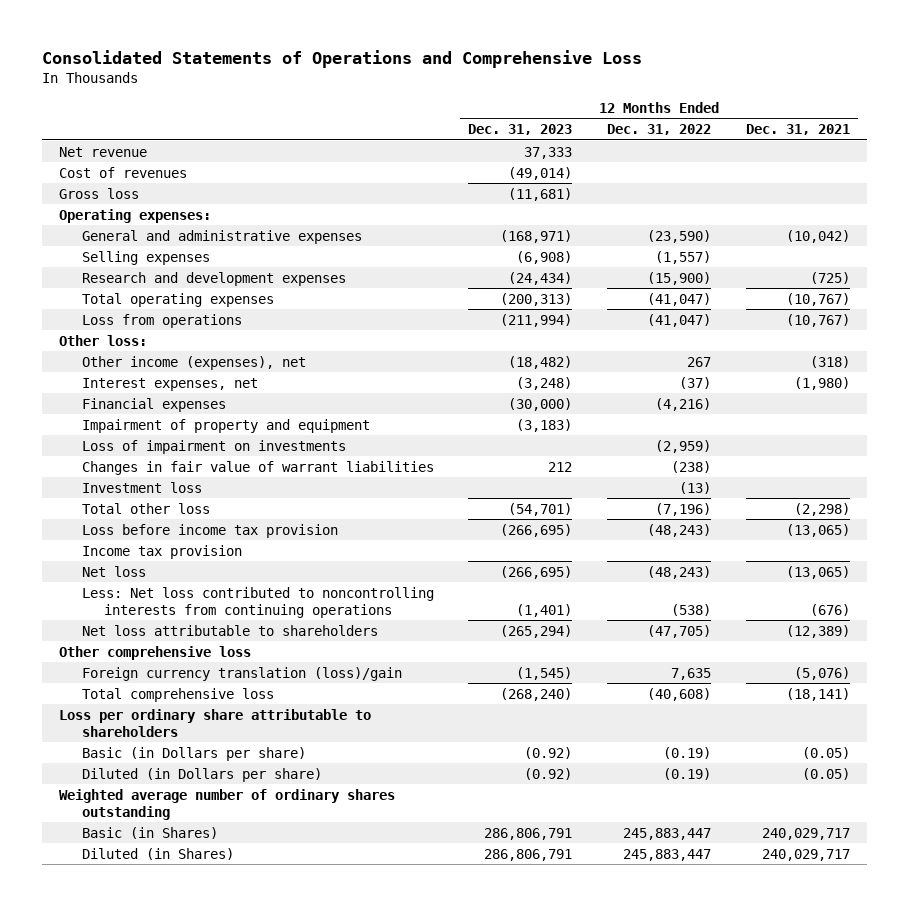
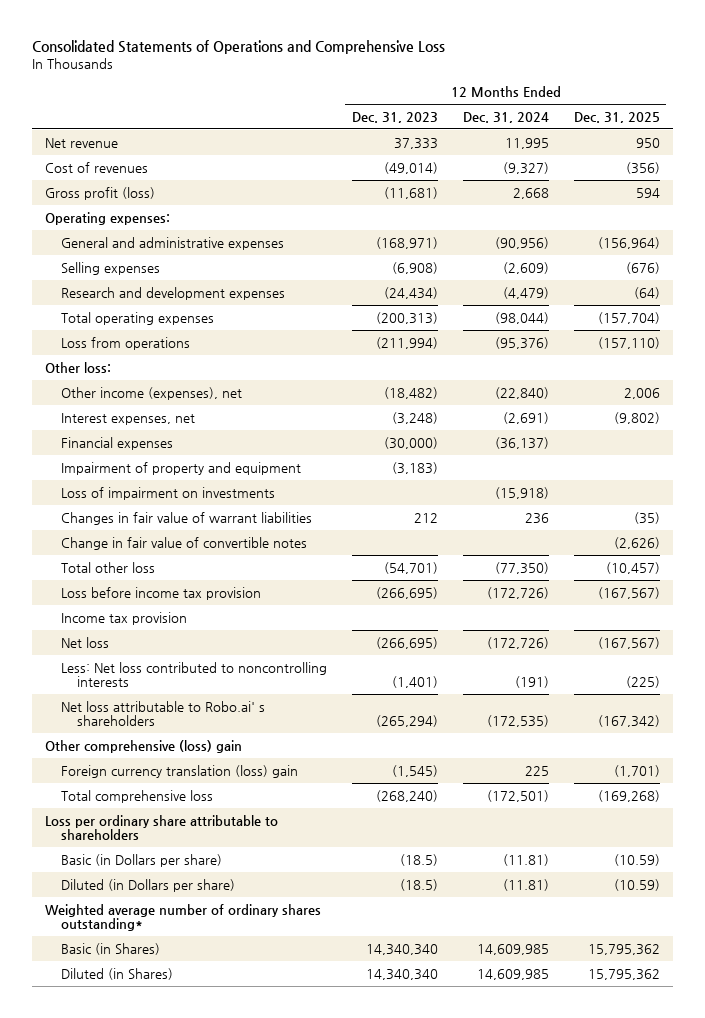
[607,124,712,136] Dec. 31, 2022 -> none
[745,124,850,136] Dec. 31, 2021 -> none
none -> [462,112,549,124] Dec. 31, 2024
none -> [574,112,661,124] Dec. 31, 2025
[59,187,140,199] Gross loss -> [44,186,155,200] Gross profit (loss)
[81,481,202,493] Investment loss -> none
none -> [60,536,307,550] Change in fair value of convertible notes
[81,586,434,619] Less: Net loss contributed to noncontrolling interests from continuing operations -> [60,661,327,688] Less: Net loss contributed to noncontrolling interests
[81,624,378,636] Net loss attributable to shareholders -> [60,700,265,727] Net loss attributable to Robo.ai' s shareholders
[59,645,252,660] Other comprehensive loss -> [44,739,242,753] Other comprehensive (loss) gain
[81,666,402,681] Foreign currency translation (loss)/gain -> [60,764,298,778] Foreign currency translation (loss) gain
[524,746,573,759] (0.92) -> [399,853,438,866] (18.5)
[524,767,573,780] (0.92) -> [399,878,438,891] (18.5)
[59,788,396,821] Weighted average number of ordinary shares outstanding -> [44,903,321,932] Weighted average number of ordinary shares outstanding*
[484,827,573,840] 286,806,791 -> [365,943,438,955] 14,340,340
[484,848,573,861] 286,806,791 -> [365,968,438,980] 14,340,340

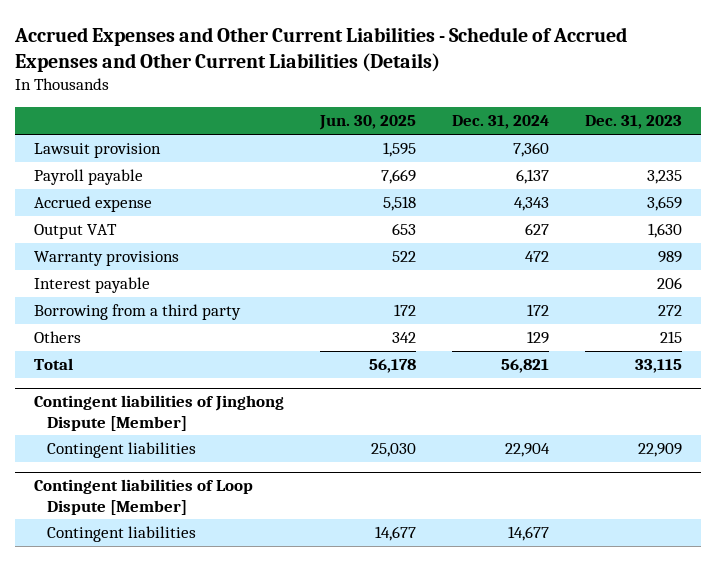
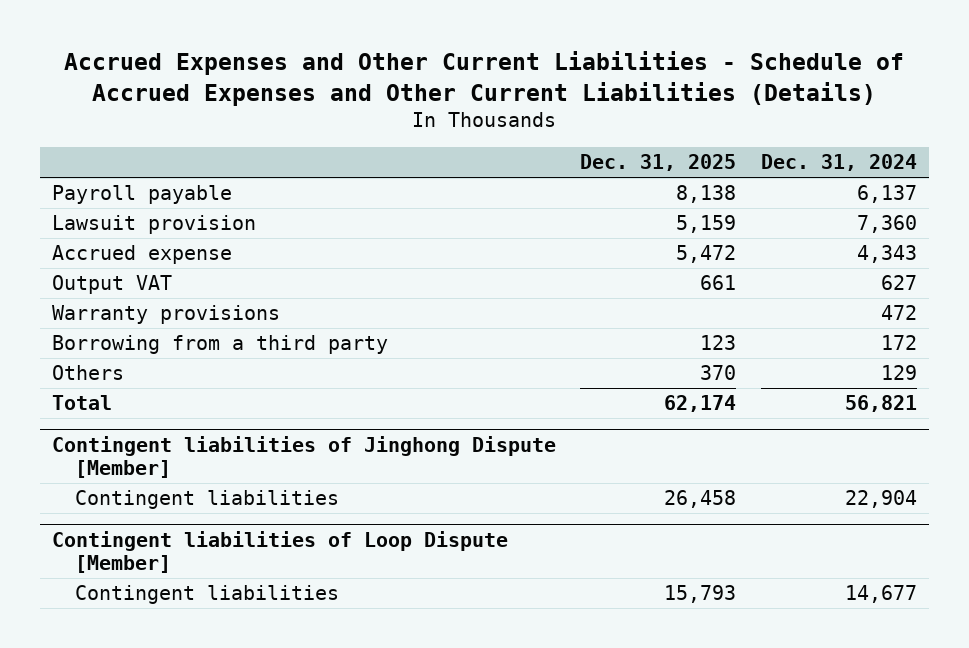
[318,115,416,131] Jun. 30, 2025 -> none
[585,115,683,130] Dec. 31, 2023 -> none
none -> [580,154,737,172] Dec. 31, 2025
[33,143,161,159] Lawsuit provision -> [52,215,257,235] Lawsuit provision
[33,277,150,294] Interest payable -> none

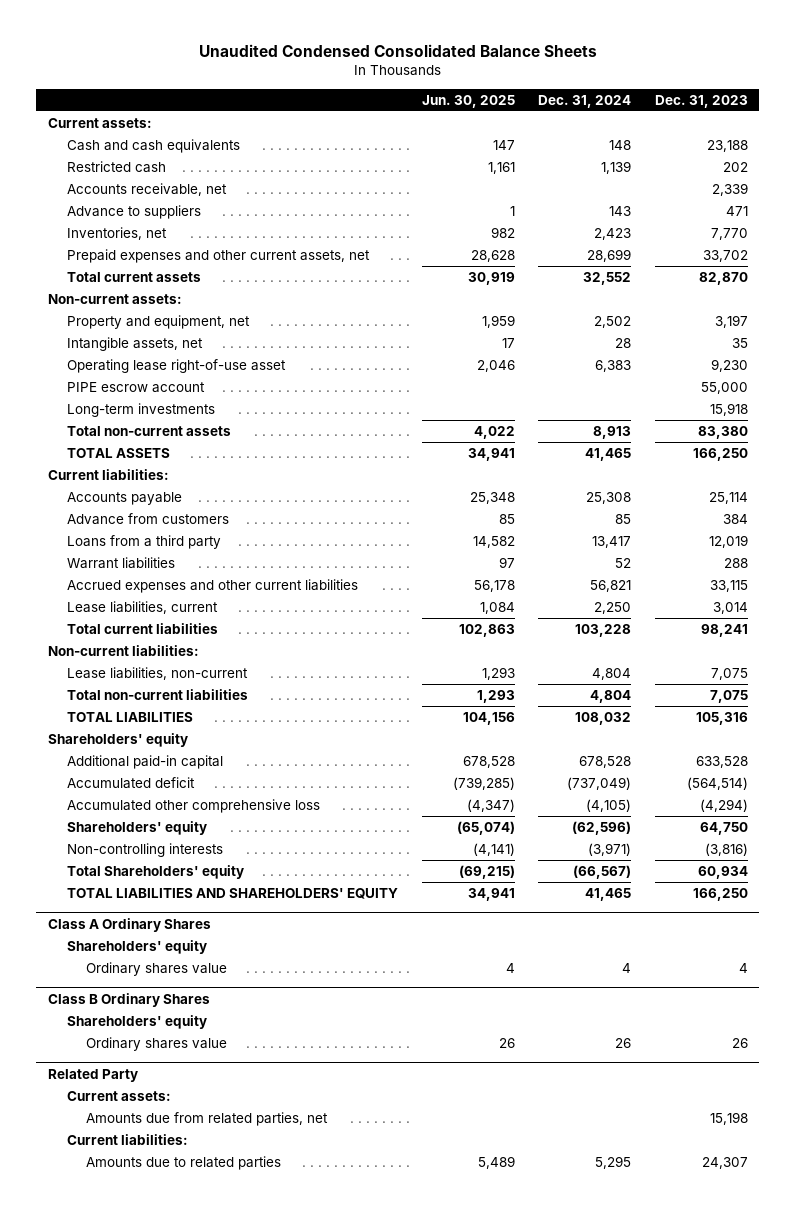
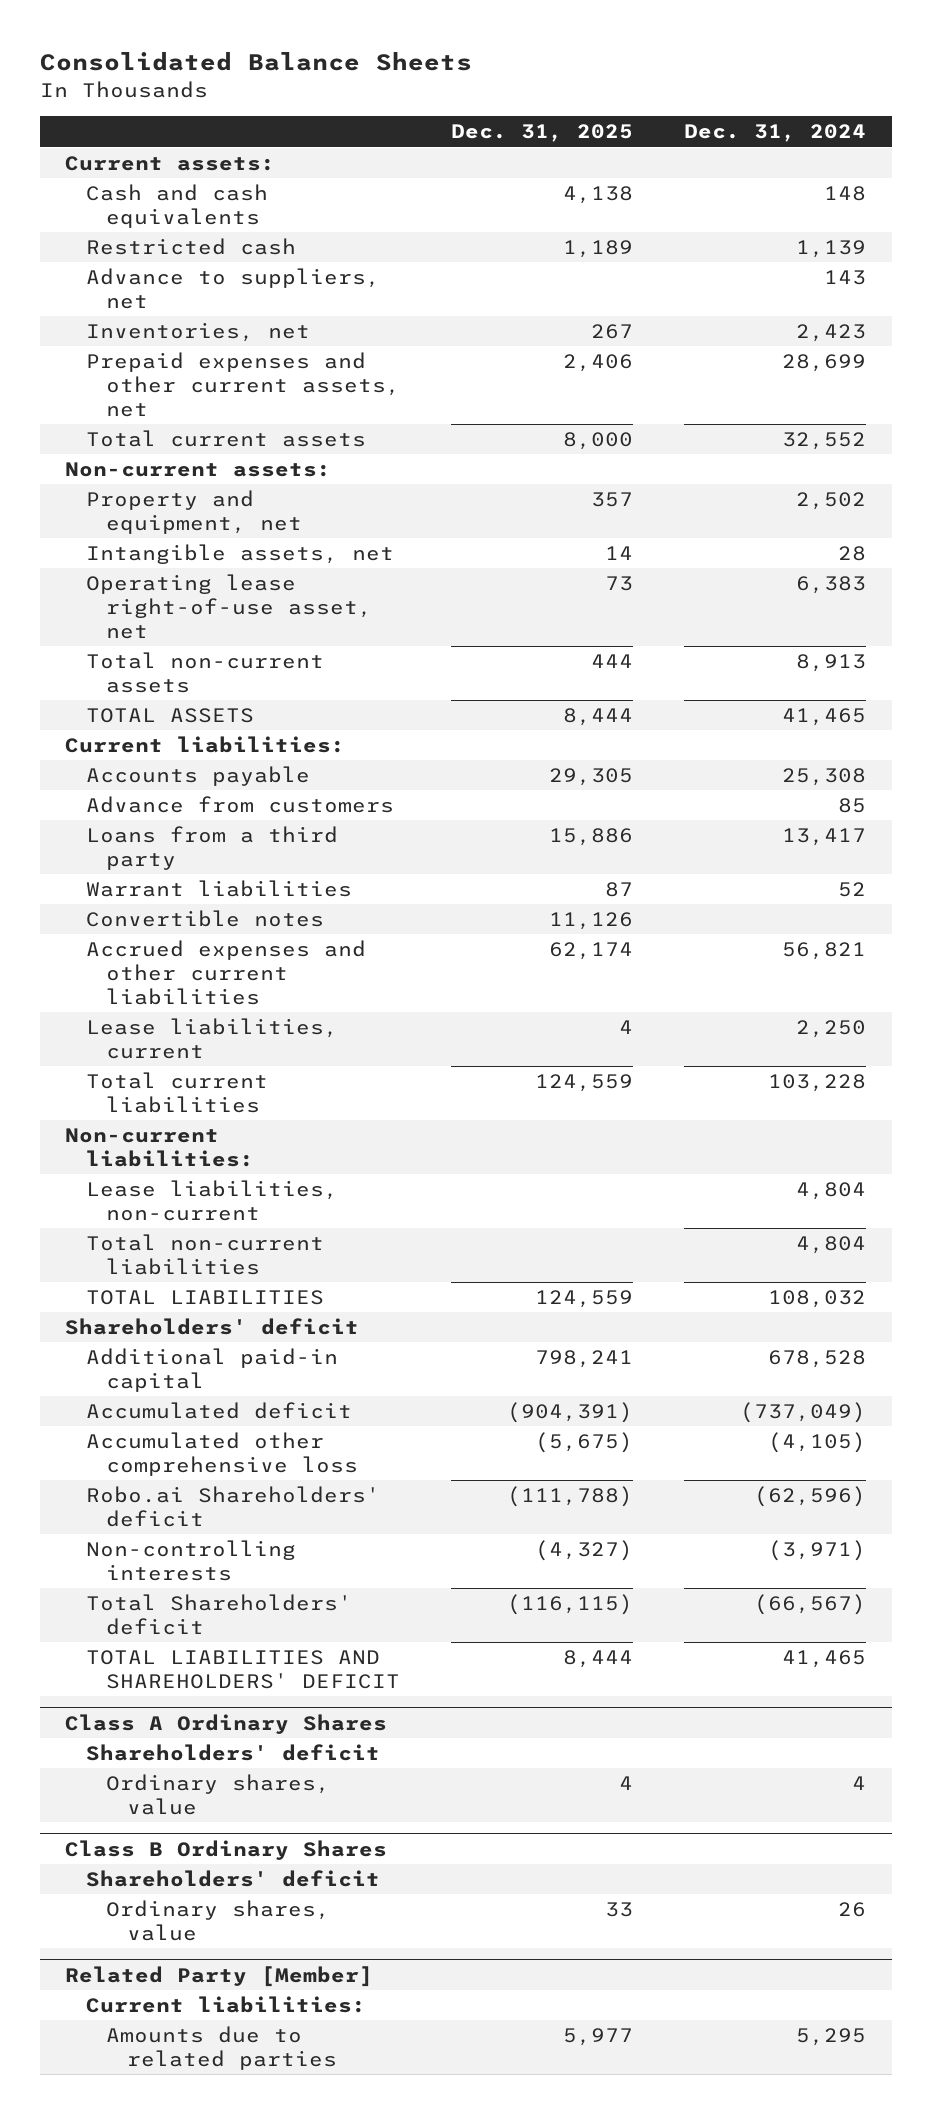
[198,44,597,58] Unaudited Condensed Consolidated Balance Sheets -> [39,52,472,72] Consolidated Balance Sheets
[421,94,515,108] Jun. 30, 2025 -> none
[654,94,748,108] Dec. 31, 2023 -> none
none -> [451,124,634,143] Dec. 31, 2025
[67,182,228,196] Accounts receivable, net -> none
[67,204,202,219] Advance to suppliers -> [85,267,380,309] Advance to suppliers, net
[67,381,206,393] PIPE escrow account -> none
[67,402,216,417] Long-term investments -> none
[67,358,287,373] Operating lease right-of-use asset -> [85,573,373,639] Operating lease right-of-use asset, net
none -> [85,909,324,927] Convertible notes
[47,732,188,747] Shareholders' equity -> [65,1317,360,1335] Shareholders' deficit
[67,820,208,835] Shareholders' equity -> [85,1485,380,1527] Robo.ai Shareholders' deficit
[67,864,245,879] Total Shareholders' equity -> [85,1593,352,1635] Total Shareholders' deficit
[67,887,399,899] TOTAL LIABILITIES AND SHAREHOLDERS' EQUITY -> [85,1649,401,1689] TOTAL LIABILITIES AND SHAREHOLDERS' DEFICIT
[67,939,208,954] Shareholders' equity -> [85,1743,380,1761] Shareholders' deficit
[86,961,228,976] Ordinary shares value -> [106,1773,331,1815] Ordinary shares, value
[67,1090,172,1101] Current assets: -> none
[86,1111,329,1126] Amounts due from related parties, net -> none
[67,1014,208,1029] Shareholders' equity -> [85,1869,380,1887] Shareholders' deficit
[86,1036,228,1051] Ordinary shares value -> [106,1899,331,1941] Ordinary shares, value
[47,1068,138,1082] Related Party -> [65,1965,374,1987] Related Party [Member]

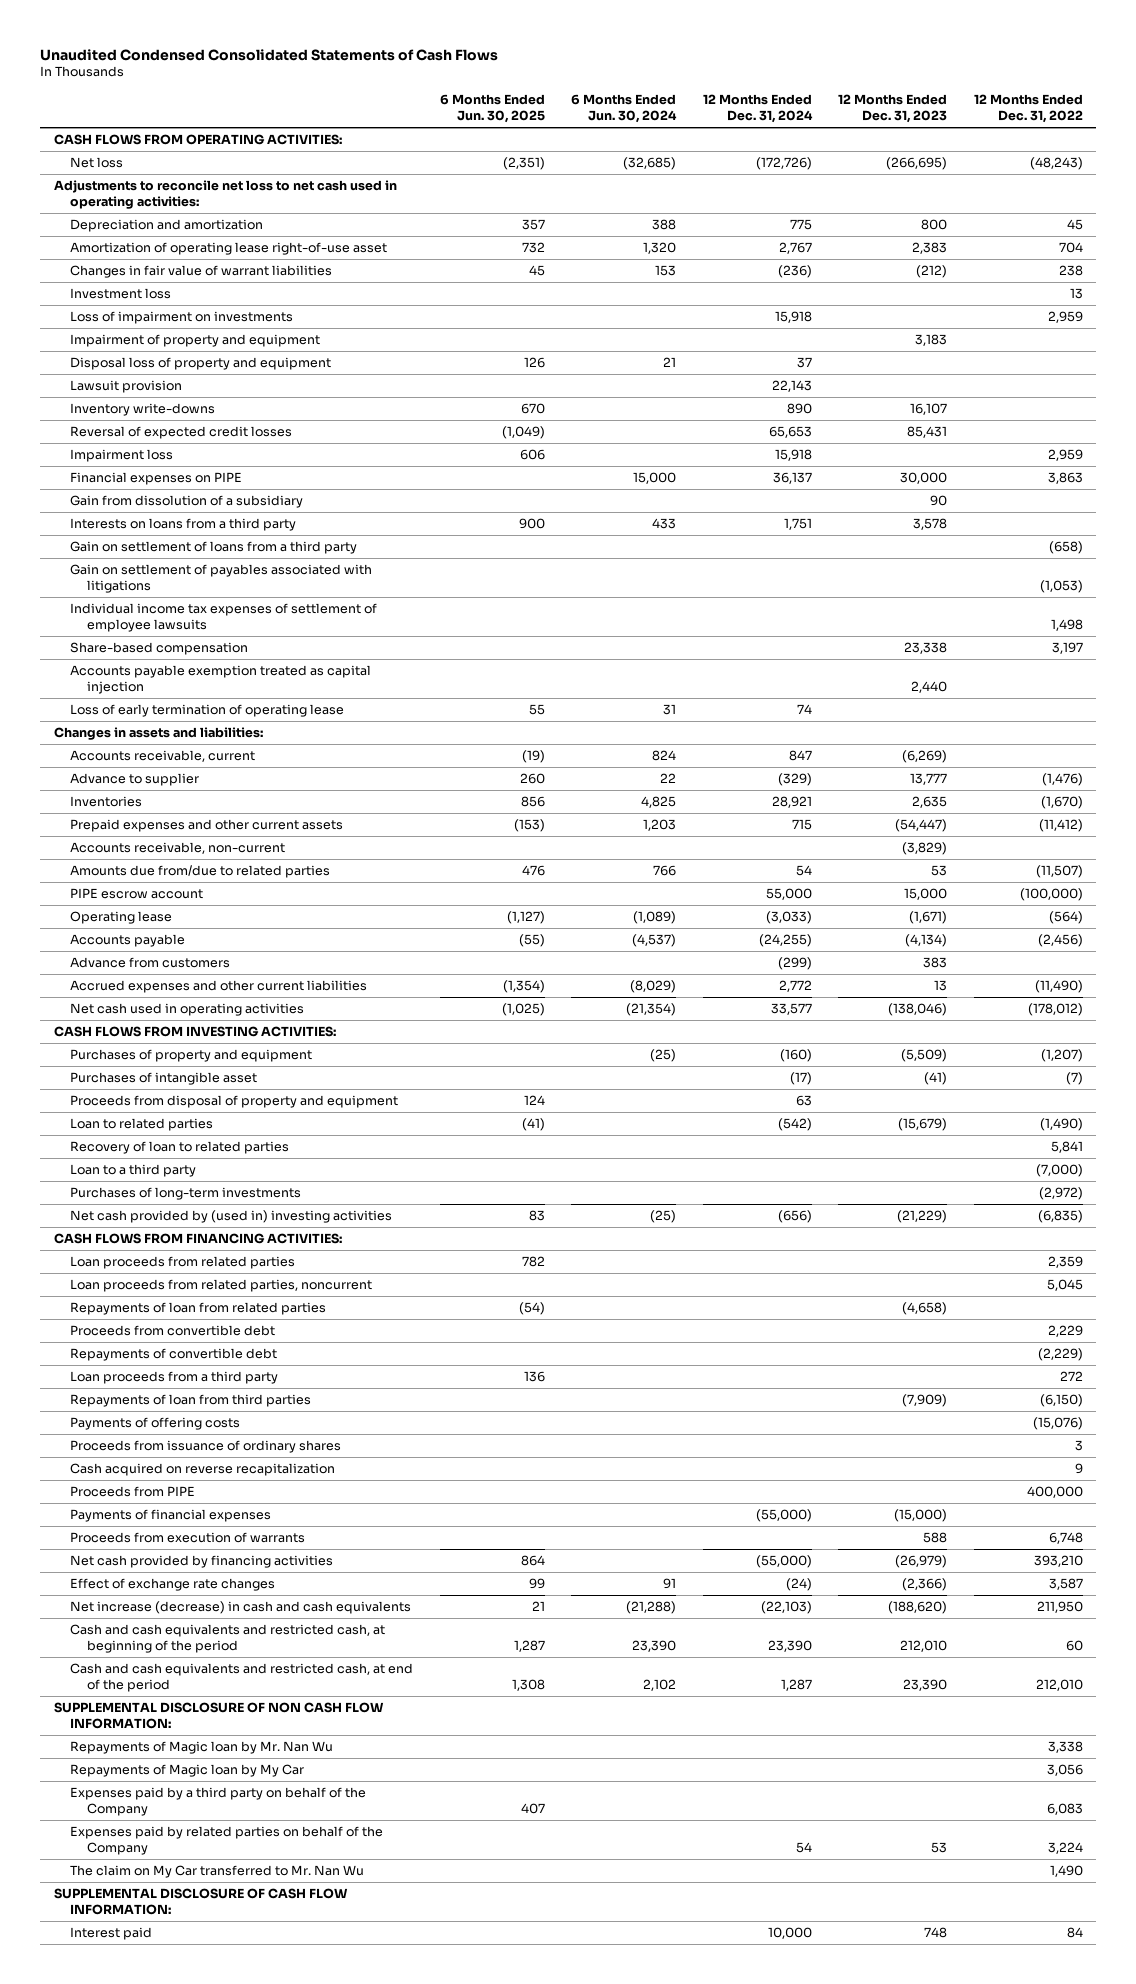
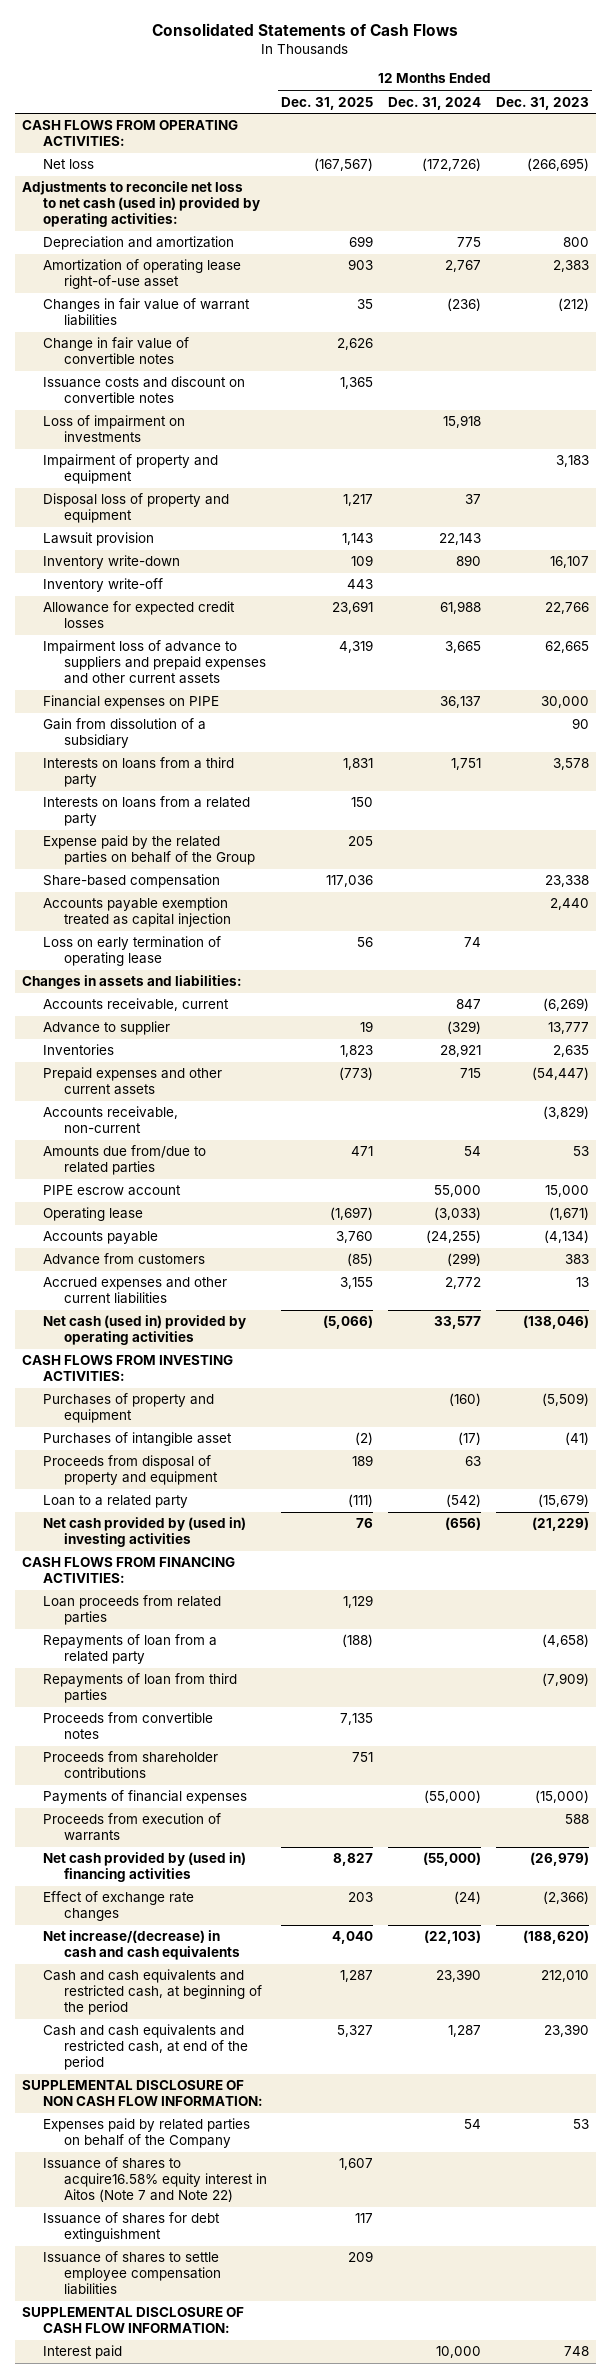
[40,48,499,61] Unaudited Condensed Consolidated Statements of Cash Flows -> [152,22,459,36] Consolidated Statements of Cash Flows
[439,94,545,124] 6 Months Ended Jun. 30, 2025 -> none
[571,94,678,124] 6 Months Ended Jun. 30, 2024 -> none
[973,94,1083,124] 12 Months Ended Dec. 31, 2022 -> none
none -> [281,96,374,110] Dec. 31, 2025
[53,179,397,209] Adjustments to reconcile net loss to net cash used in operating activities: -> [22,181,261,228] Adjustments to reconcile net loss to net cash (used in) provided by operating activities:
[70,287,172,299] Investment loss -> none
none -> [43,337,190,365] Change in fair value of convertible notes
none -> [43,376,246,404] Issuance costs and discount on convertible notes
[70,448,174,462] Impairment loss -> none
[70,402,216,416] Inventory write-downs -> [43,555,181,570] Inventory write-down
none -> [43,578,164,593] Inventory write-off
[70,425,293,439] Reversal of expected credit losses -> [43,601,236,629] Allowance for expected credit losses
[768,425,812,438] 65,653 -> [439,601,481,615] 61,988
[907,425,948,438] 85,431 -> [544,602,589,615] 22,766
none -> [43,640,266,685] Impairment loss of advance to suppliers and prepaid expenses and other current assets
[70,563,373,593] Gain on settlement of payables associated with litigations -> none
[70,602,378,632] Individual income tax expenses of settlement of employee lawsuits -> none
[70,540,358,554] Gain on settlement of loans from a third party -> [43,796,251,827] Interests on loans from a related party
none -> [43,835,255,866] Expense paid by the related parties on behalf of the Group
[70,703,345,717] Loss of early termination of operating lease -> [43,936,222,967] Loss on early termination of operating lease
[70,1002,305,1016] Net cash used in operating activities -> [43,1315,247,1346] Net cash (used in) provided by operating activities
[70,1140,290,1154] Recovery of loan to related parties -> none
[70,1163,197,1177] Loan to a third party -> none
[70,1186,302,1200] Purchases of long-term investments -> none
[70,1117,214,1131] Loan to related parties -> [43,1495,189,1509] Loan to a related party
[70,1278,373,1292] Loan proceeds from related parties, noncurrent -> none
[70,1324,276,1336] Proceeds from convertible debt -> none
[70,1347,278,1361] Repayments of convertible debt -> none
[70,1370,279,1384] Loan proceeds from a third party -> none
[70,1301,327,1315] Repayments of loan from related parties -> [43,1634,218,1665] Repayments of loan from a related party
[70,1416,241,1430] Payments of offering costs -> none
[70,1439,342,1453] Proceeds from issuance of ordinary shares -> none
[70,1462,336,1476] Cash acquired on reverse recapitalization -> none
[70,1485,196,1497] Proceeds from PIPE -> none
none -> [43,1712,214,1740] Proceeds from convertible notes
none -> [43,1751,219,1779] Proceeds from shareholder contributions
[70,1554,334,1568] Net cash provided by financing activities -> [43,1852,247,1883] Net cash provided by (used in) financing activities
[70,1600,412,1614] Net increase (decrease) in cash and cash equivalents -> [43,1930,240,1961] Net increase/(decrease) in cash and cash equivalents
[70,1740,334,1754] Repayments of Magic loan by Mr. Nan Wu -> none
[70,1763,305,1777] Repayments of Magic loan by My Car -> none
[70,1786,367,1816] Expenses paid by a third party on behalf of the Company -> none
[70,1864,365,1878] The claim on My Car transferred to Mr. Nan Wu -> none
none -> [43,2157,267,2203] Issuance of shares to acquire16.58% equity interest in Aitos (Note 7 and Note 22)
none -> [43,2212,221,2243] Issuance of shares for debt extinguishment
none -> [43,2251,221,2296] Issuance of shares to settle employee compensation liabilities

